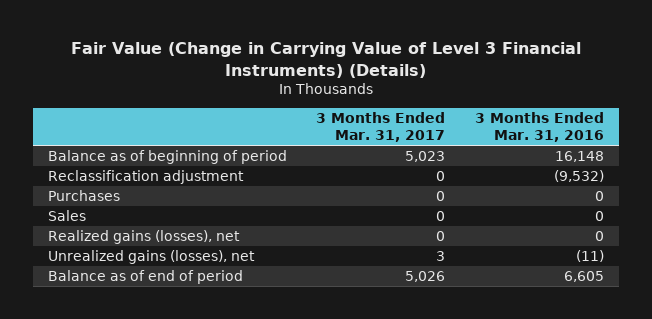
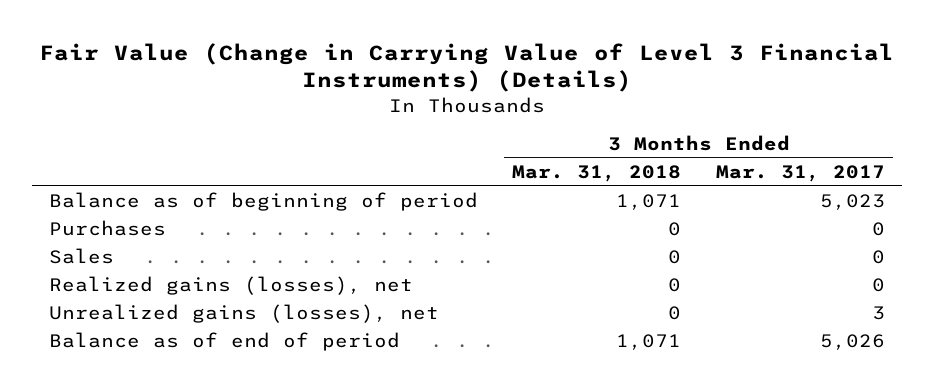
[475,112,605,142] 3 Months Ended Mar. 31, 2016 -> none
none -> [512,164,682,182] Mar. 31, 2018
[47,170,244,185] Reclassification adjustment -> none

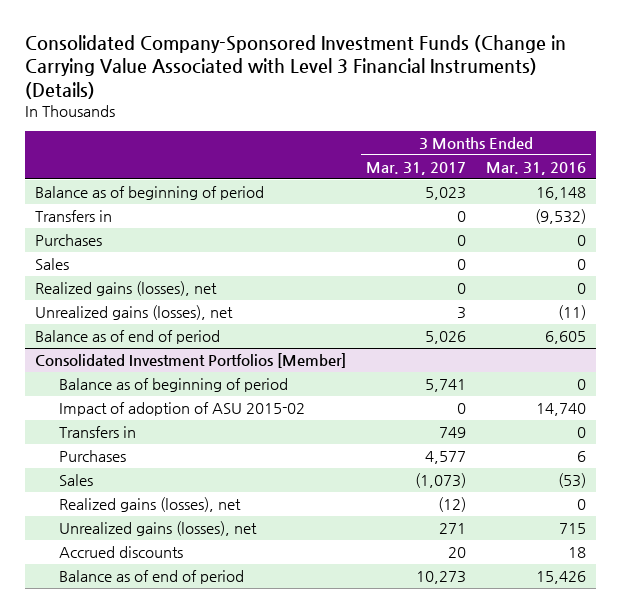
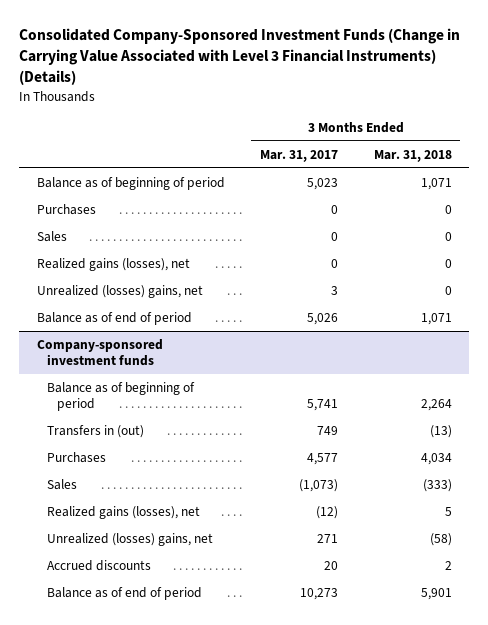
[485,162,586,176] Mar. 31, 2016 -> none
none -> [373,149,452,162] Mar. 31, 2018
[35,210,113,223] Transfers in -> none
[35,305,234,321] Unrealized gains (losses), net -> [36,284,203,298] Unrealized (losses) gains, net
[35,353,347,369] Consolidated Investment Portfolios [Member] -> none
none -> [36,338,163,366] Company-sponsored investment funds
[59,402,306,417] Impact of adoption of ASU 2015-02 -> none
[59,426,137,439] Transfers in -> [46,424,144,438] Transfers in (out)
[59,521,258,537] Unrealized gains (losses), net -> [46,532,213,546] Unrealized (losses) gains, net

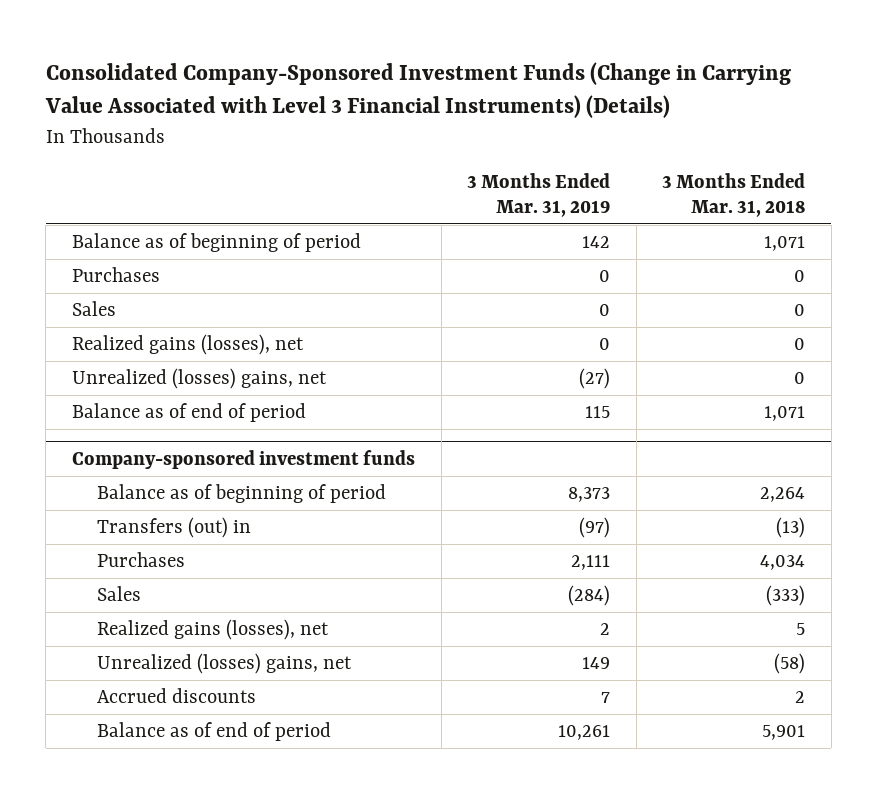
[260,149,339,162] Mar. 31, 2017 -> none
none -> [467,172,611,217] 3 Months Ended Mar. 31, 2019
[46,424,144,438] Transfers in (out) -> [96,517,251,539] Transfers (out) in

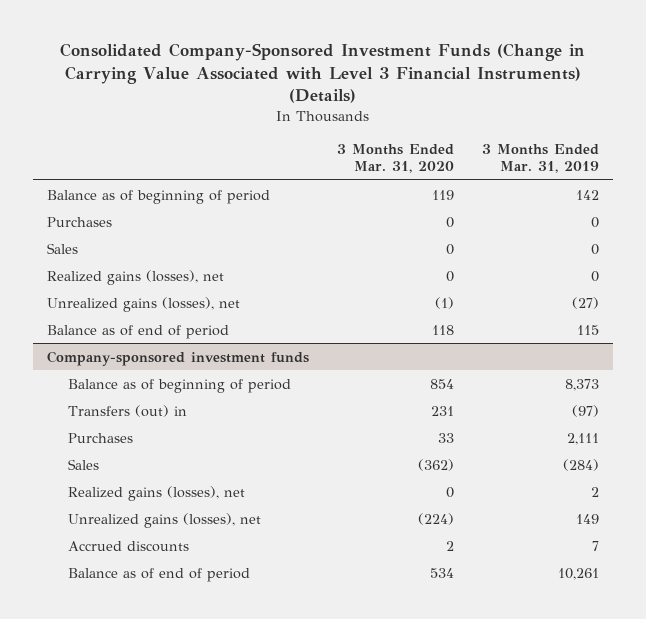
[662,172,806,217] 3 Months Ended Mar. 31, 2018 -> none
none -> [337,144,455,174] 3 Months Ended Mar. 31, 2020
[71,368,327,390] Unrealized (losses) gains, net -> [47,296,241,312] Unrealized gains (losses), net
[96,653,352,675] Unrealized (losses) gains, net -> [68,512,262,528] Unrealized gains (losses), net

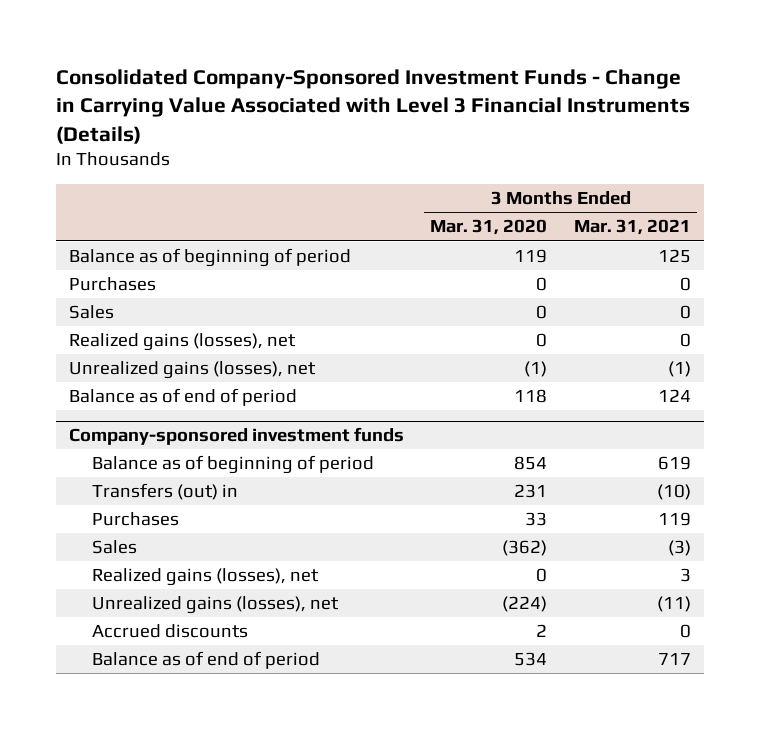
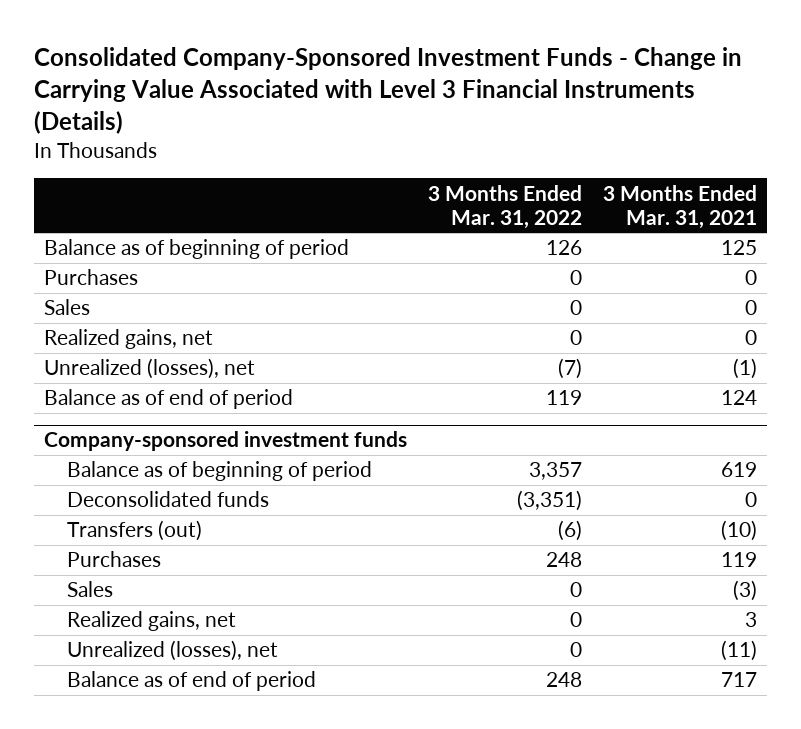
[430,219,548,236] Mar. 31, 2020 -> none
none -> [428,184,583,229] 3 Months Ended Mar. 31, 2022
[68,333,296,352] Realized gains (losses), net -> [44,329,214,350] Realized gains, net
[68,361,316,380] Unrealized gains (losses), net -> [44,358,256,380] Unrealized (losses), net
none -> [67,491,270,508] Deconsolidated funds
[91,483,238,501] Transfers (out) in -> [67,520,203,542] Transfers (out)
[91,624,248,639] Accrued discounts -> none
[91,568,319,587] Realized gains (losses), net -> [67,611,237,632] Realized gains, net
[91,596,339,615] Unrealized gains (losses), net -> [67,640,279,662] Unrealized (losses), net

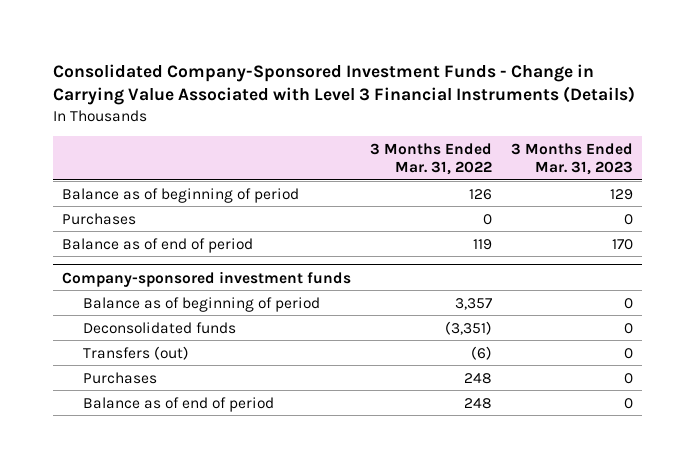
[602,184,757,229] 3 Months Ended Mar. 31, 2021 -> none
none -> [510,142,633,175] 3 Months Ended Mar. 31, 2023
[44,299,91,316] Sales -> none
[44,329,214,350] Realized gains, net -> none
[44,358,256,380] Unrealized (losses), net -> none
[67,581,114,598] Sales -> none
[67,611,237,632] Realized gains, net -> none
[67,640,279,662] Unrealized (losses), net -> none

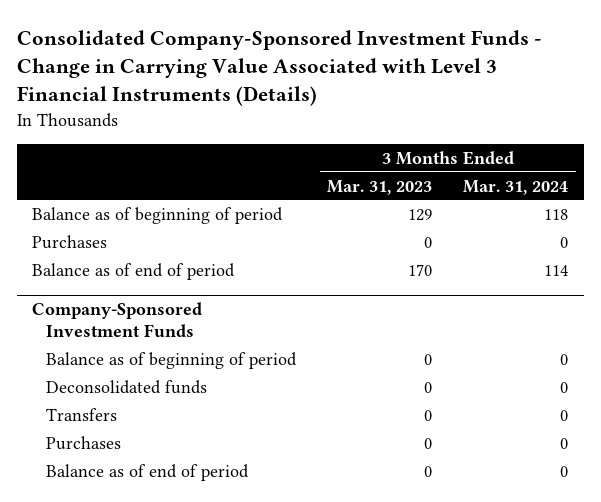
[369,142,492,175] 3 Months Ended Mar. 31, 2022 -> none
none -> [463,179,569,195] Mar. 31, 2024
[62,270,352,287] Company-sponsored investment funds -> [32,301,203,337] Company-Sponsored Investment Funds
[83,345,190,360] Transfers (out) -> [46,407,118,421] Transfers

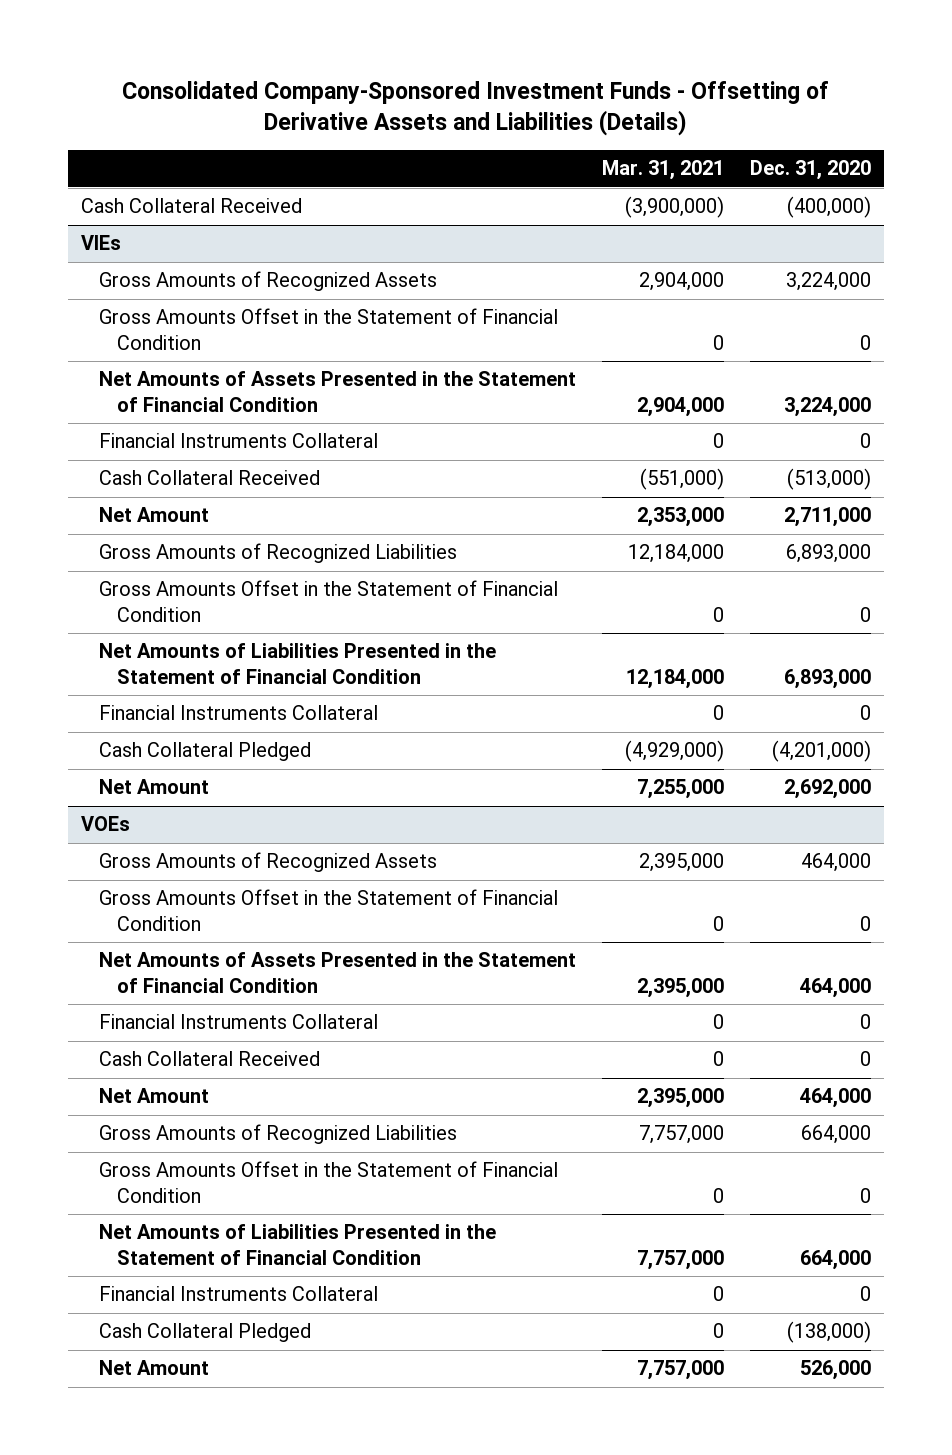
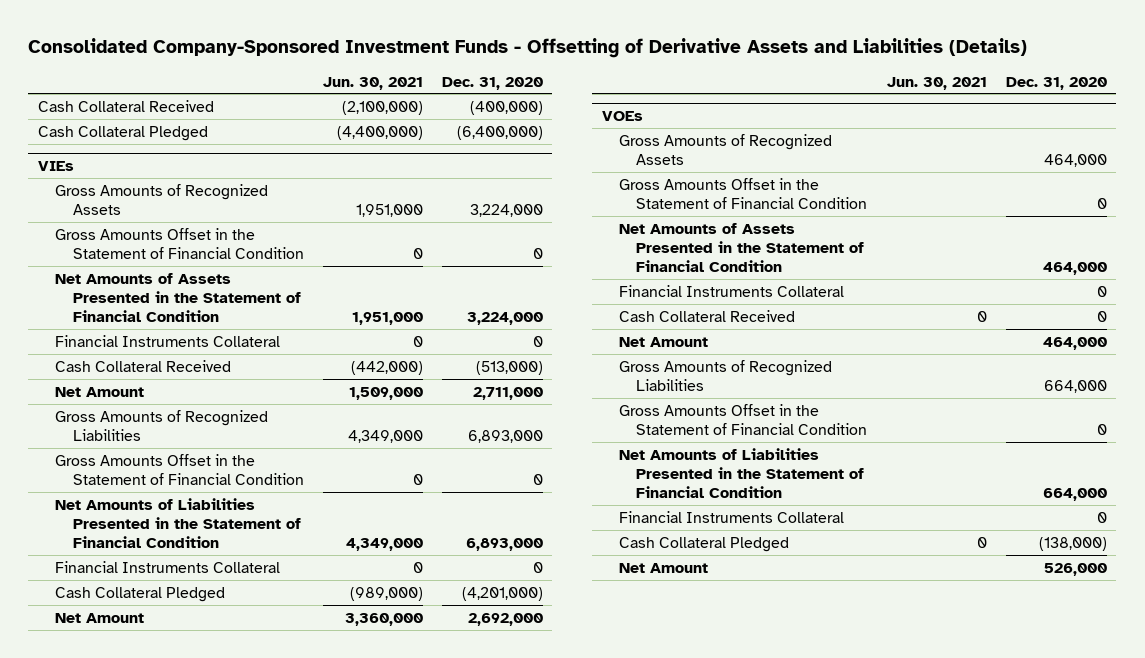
[602,160,725,181] Mar. 31, 2021 -> none
none -> [322,76,423,90] Jun. 30, 2021
none -> [37,125,208,141] Cash Collateral Pledged

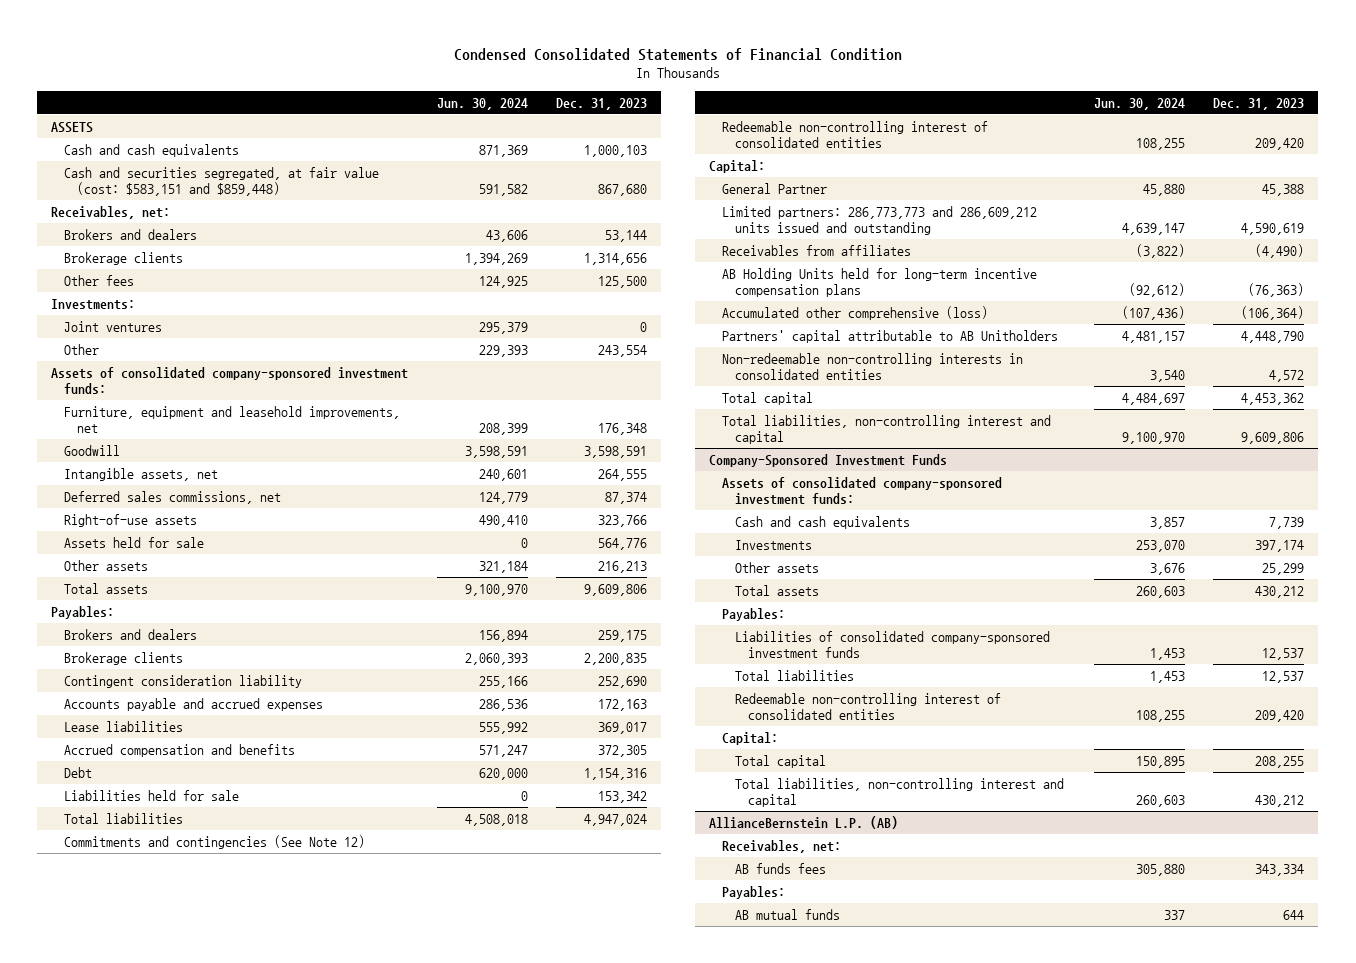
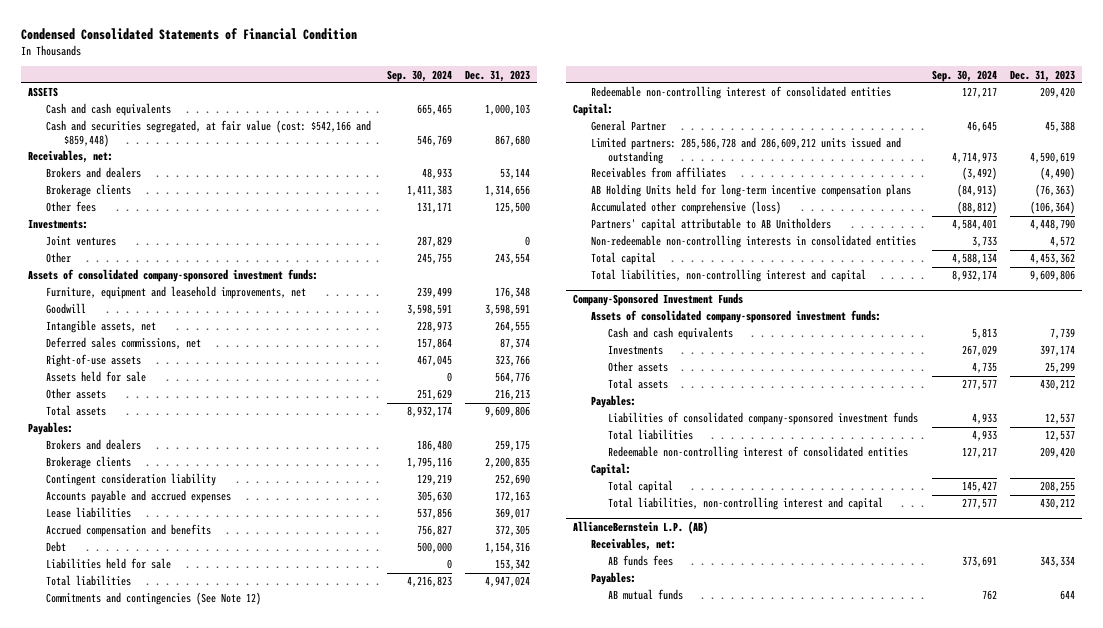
[436,97,528,110] Jun. 30, 2024 -> none
none -> [387,69,453,82] Sep. 30, 2024
[64,166,380,197] Cash and securities segregated, at fair value (cost: $583,151 and $859,448) -> [45,120,371,147] Cash and securities segregated, at fair value (cost: $542,166 and $859,448)
[721,205,1037,236] Limited partners: 286,773,773 and 286,609,212 units issued and outstanding -> [590,137,901,164] Limited partners: 285,586,728 and 286,609,212 units issued and outstanding

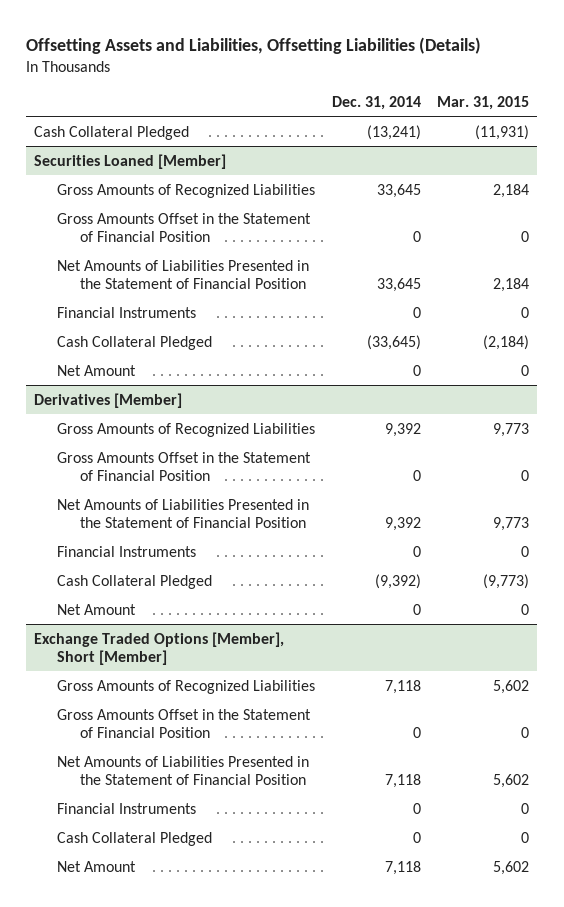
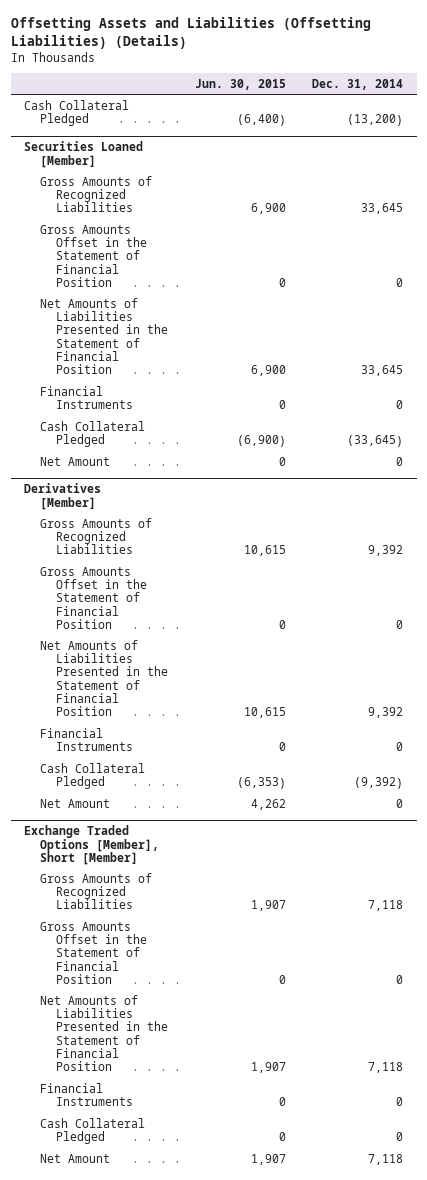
[26,36,482,54] Offsetting Assets and Liabilities, Offsetting Liabilities (Details) -> [10,17,371,50] Offsetting Assets and Liabilities (Offsetting Liabilities) (Details)
[437,95,530,110] Mar. 31, 2015 -> none
none -> [194,78,286,90] Jun. 30, 2015
[366,124,421,140] (13,241) -> [347,114,404,127] (13,200)

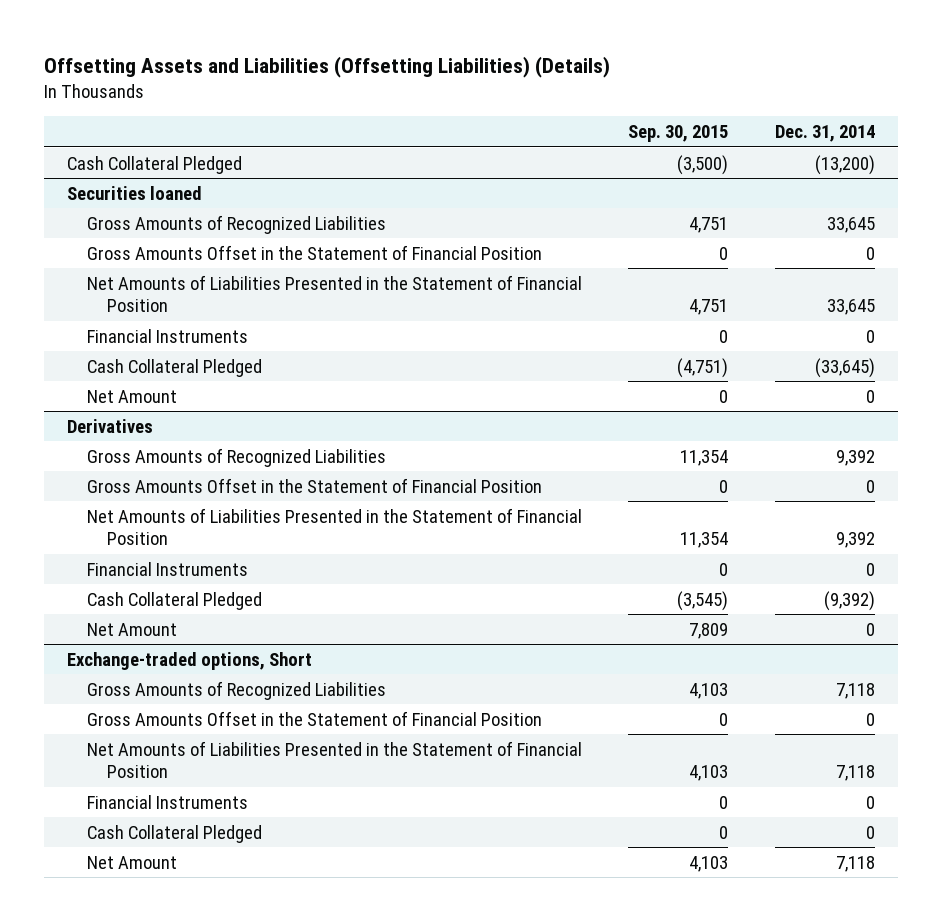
[194,78,286,90] Jun. 30, 2015 -> none
none -> [628,124,729,142] Sep. 30, 2015
[24,141,144,168] Securities Loaned [Member] -> [67,185,203,200] Securities loaned
[24,483,102,510] Derivatives [Member] -> [67,418,154,433] Derivatives
[24,825,160,865] Exchange Traded Options [Member], Short [Member] -> [67,651,313,670] Exchange-traded options, Short

